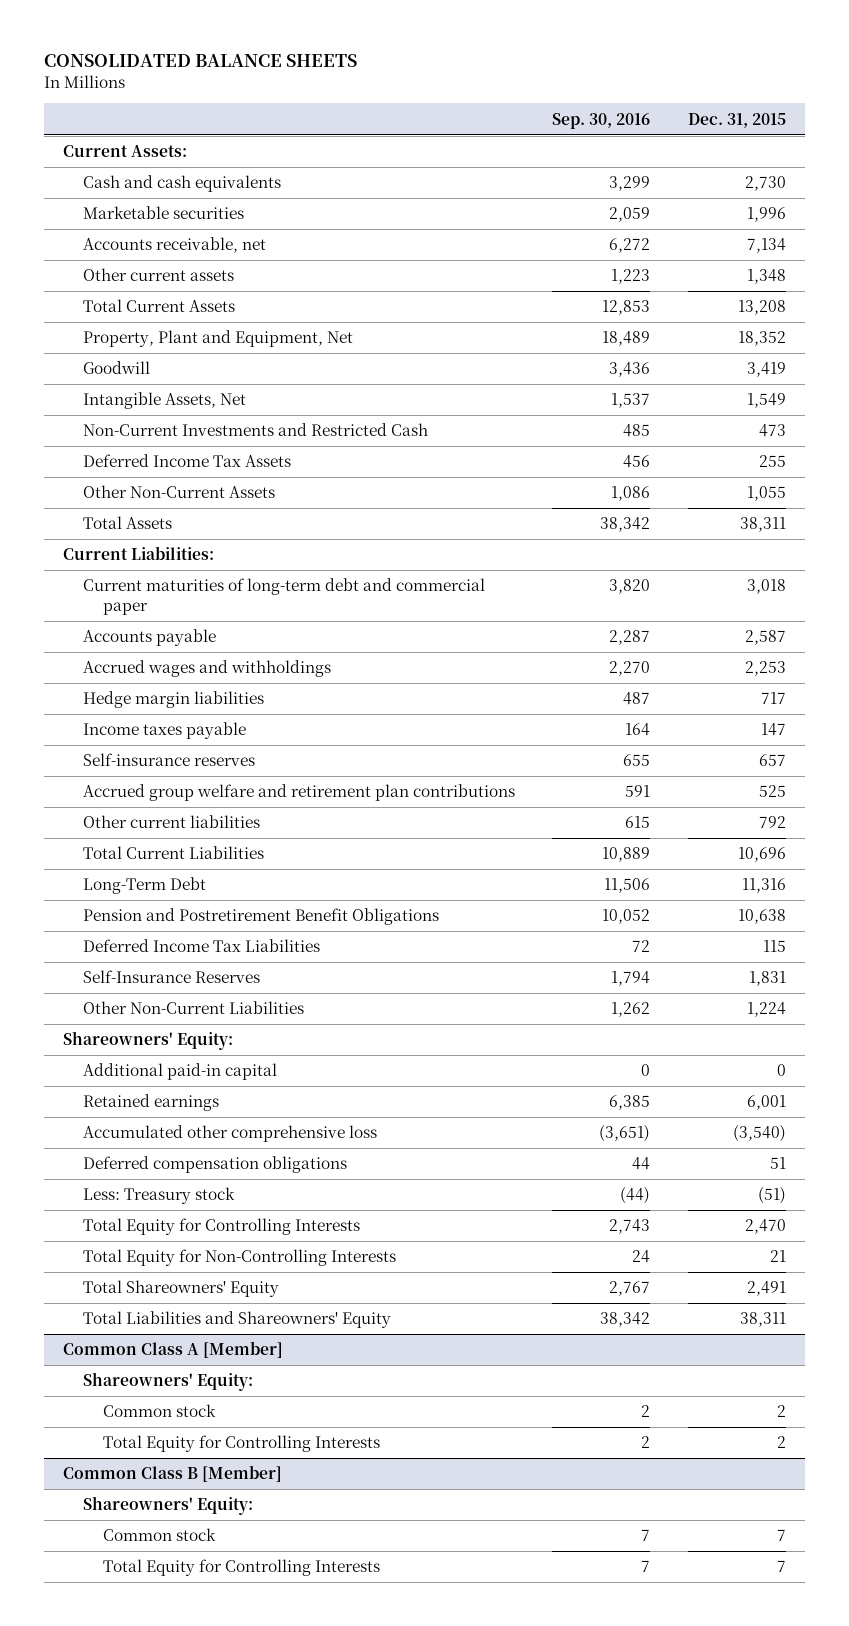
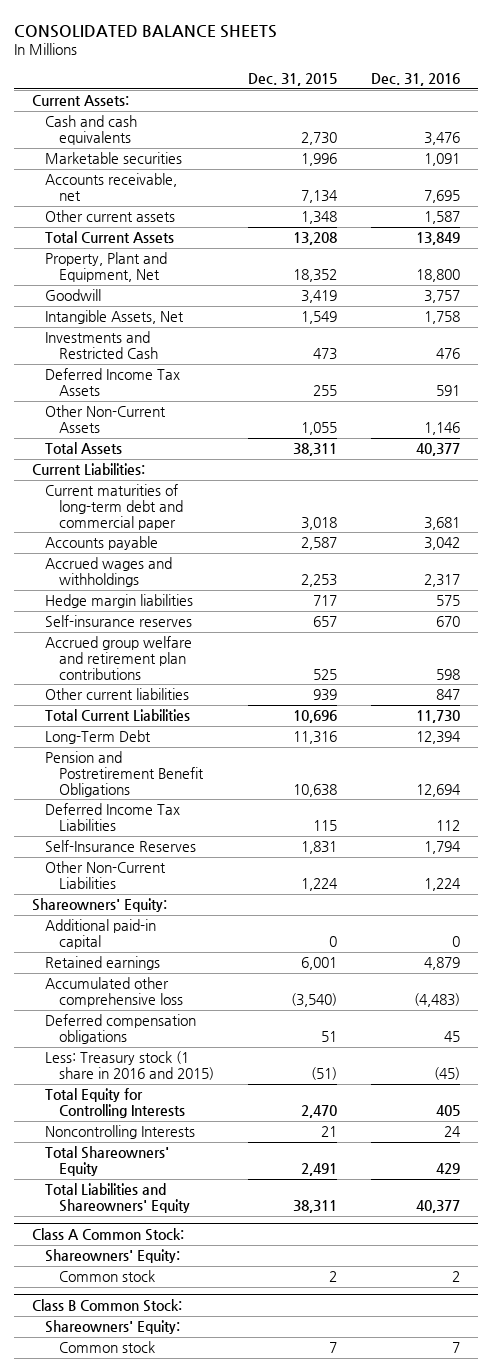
[552,112,651,129] Sep. 30, 2016 -> none
none -> [371,72,461,86] Dec. 31, 2016
[82,423,428,437] Non-Current Investments and Restricted Cash -> [45,331,158,359] Investments and Restricted Cash
[82,722,246,740] Income taxes payable -> none
[758,816,786,829] 792 -> [313,689,338,702] 939
[82,1187,235,1205] Less: Treasury stock -> [45,1051,214,1080] Less: Treasury stock (1 share in 2016 and 2015)
[82,1249,396,1267] Total Equity for Non-Controlling Interests -> [45,1125,196,1140] Noncontrolling Interests
[62,1341,283,1359] Common Class A [Member] -> [31,1228,184,1242] Class A Common Stock:
[102,1435,380,1453] Total Equity for Controlling Interests -> none
[62,1465,282,1483] Common Class B [Member] -> [31,1299,182,1313] Class B Common Stock:
[102,1559,380,1577] Total Equity for Controlling Interests -> none

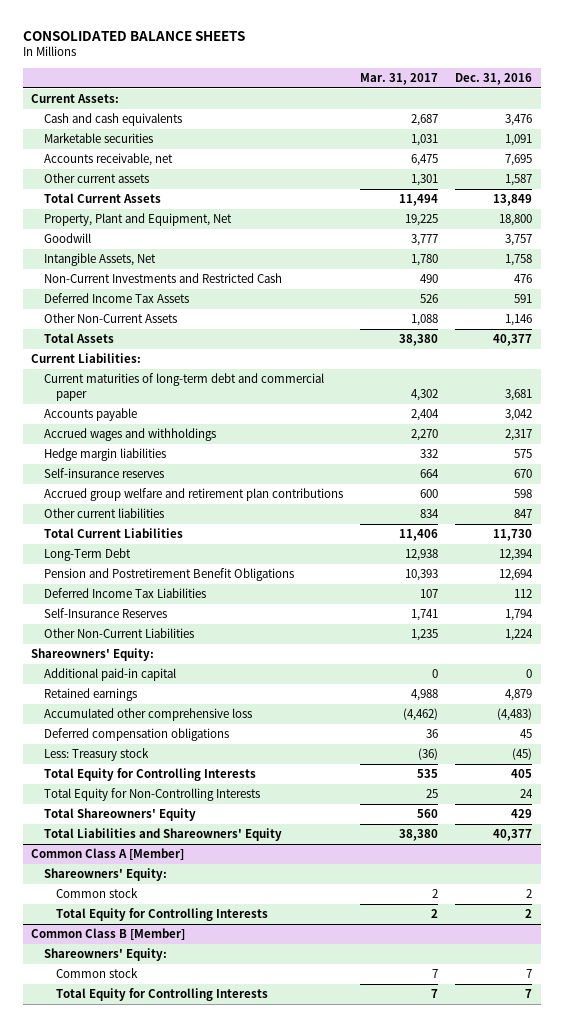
[248,72,338,86] Dec. 31, 2015 -> none
none -> [359,73,438,86] Mar. 31, 2017
[45,331,158,359] Investments and Restricted Cash -> [43,273,282,284] Non-Current Investments and Restricted Cash
[45,1051,214,1080] Less: Treasury stock (1 share in 2016 and 2015) -> [43,748,149,762] Less: Treasury stock
[45,1125,196,1140] Noncontrolling Interests -> [43,788,260,802] Total Equity for Non-Controlling Interests
[31,1228,184,1242] Class A Common Stock: -> [31,848,185,861] Common Class A [Member]
none -> [56,908,269,922] Total Equity for Controlling Interests
[31,1299,182,1313] Class B Common Stock: -> [31,928,186,941] Common Class B [Member]
none -> [56,988,269,1002] Total Equity for Controlling Interests

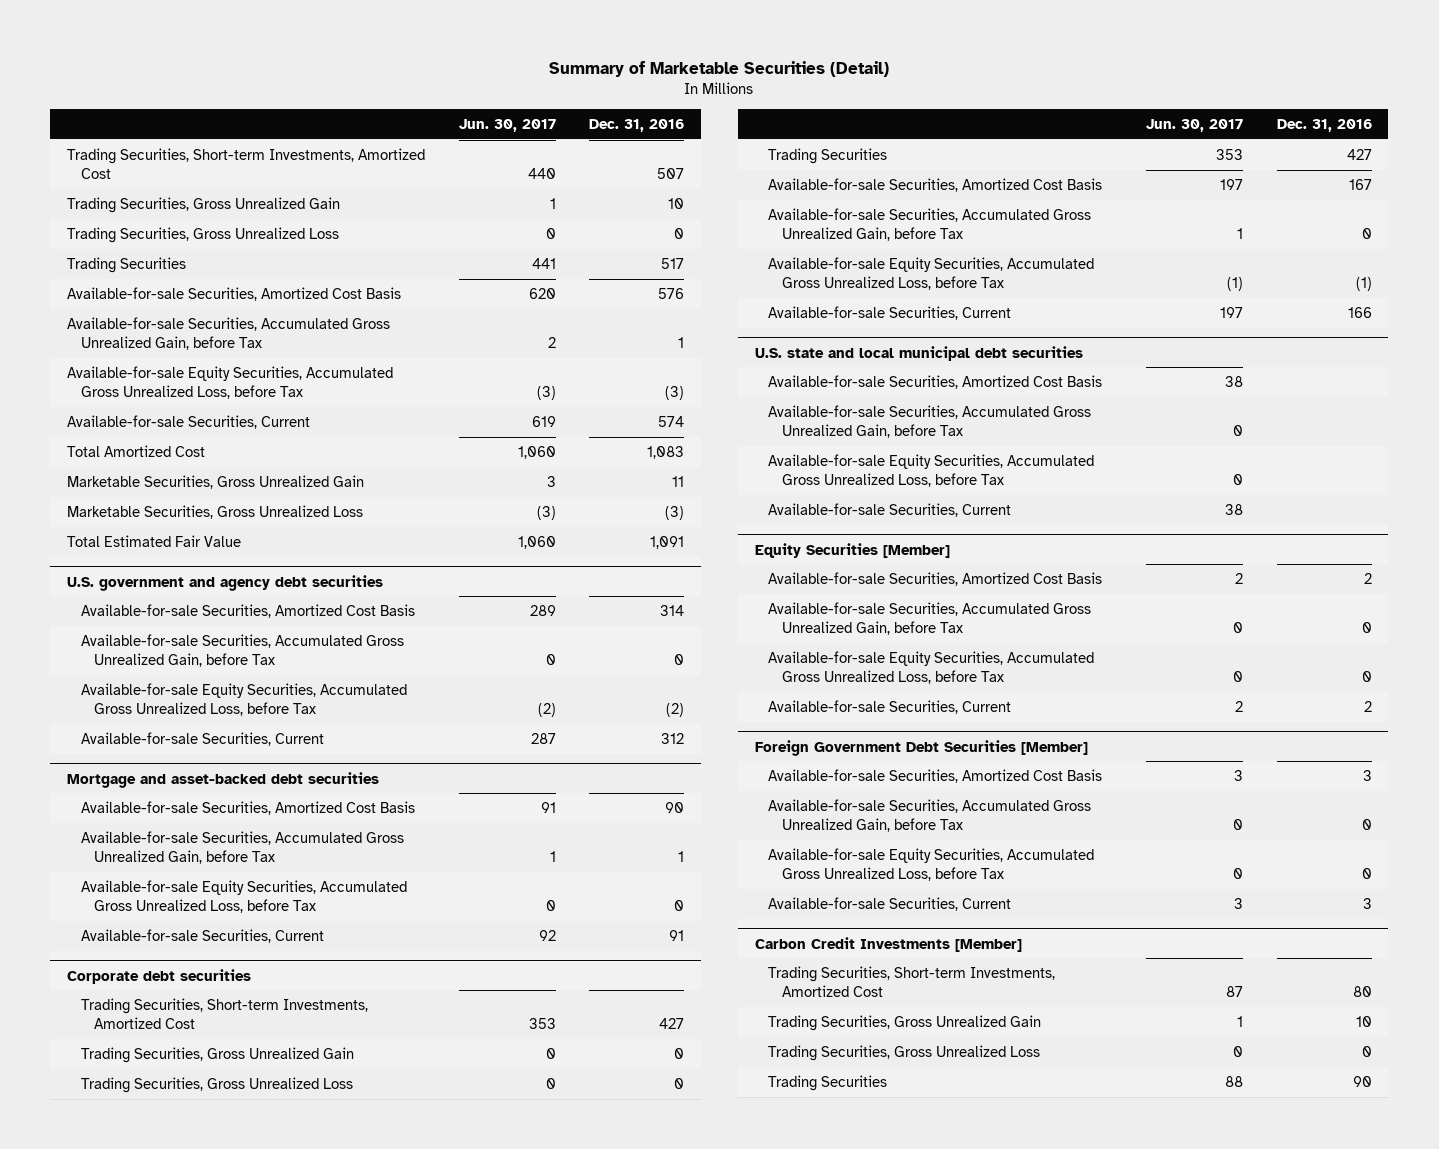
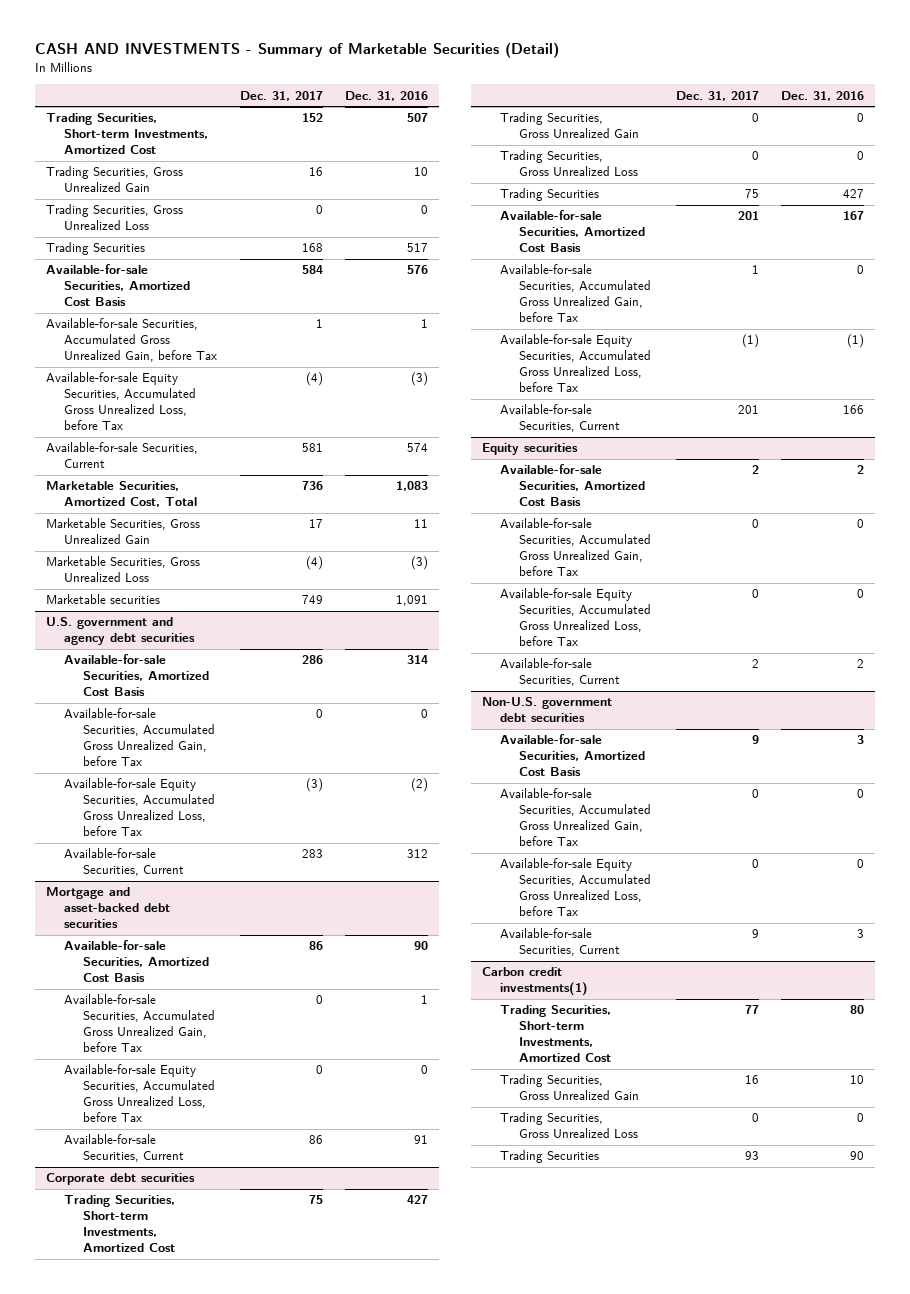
[549,60,890,77] Summary of Marketable Securities (Detail) -> [34,42,559,59] CASH AND INVESTMENTS - Summary of Marketable Securities (Detail)
[458,118,556,132] Jun. 30, 2017 -> none
none -> [239,90,323,101] Dec. 31, 2017
[67,444,206,457] Total Amortized Cost -> [45,481,198,508] Marketable Securities, Amortized Cost, Total
[67,534,242,547] Total Estimated Fair Value -> [45,594,160,605] Marketable securities
[754,345,1083,361] U.S. state and local municipal debt securities -> none
[768,374,1103,389] Available-for-sale Securities, Amortized Cost Basis -> none
[768,404,1092,439] Available-for-sale Securities, Accumulated Gross Unrealized Gain, before Tax -> none
[768,453,1095,488] Available-for-sale Equity Securities, Accumulated Gross Unrealized Loss, before Tax -> none
[768,502,1012,517] Available-for-sale Securities, Current -> none
[754,542,950,558] Equity Securities [Member] -> [482,443,579,456] Equity securities
[754,739,1088,756] Foreign Government Debt Securities [Member] -> [482,697,613,723] Non-U.S. government debt securities
[754,936,1022,952] Carbon Credit Investments [Member] -> [482,967,589,997] Carbon credit investments(1)

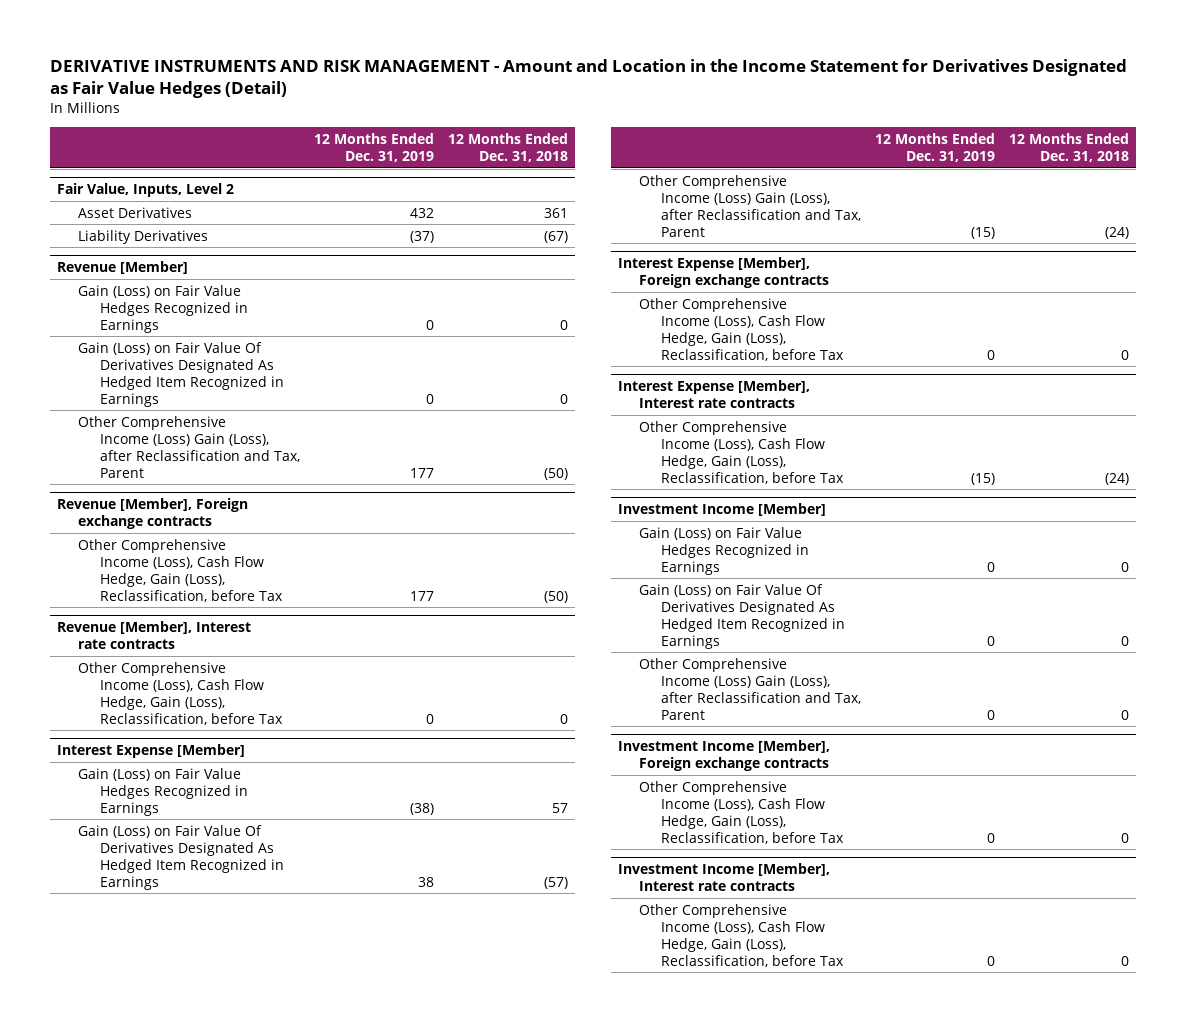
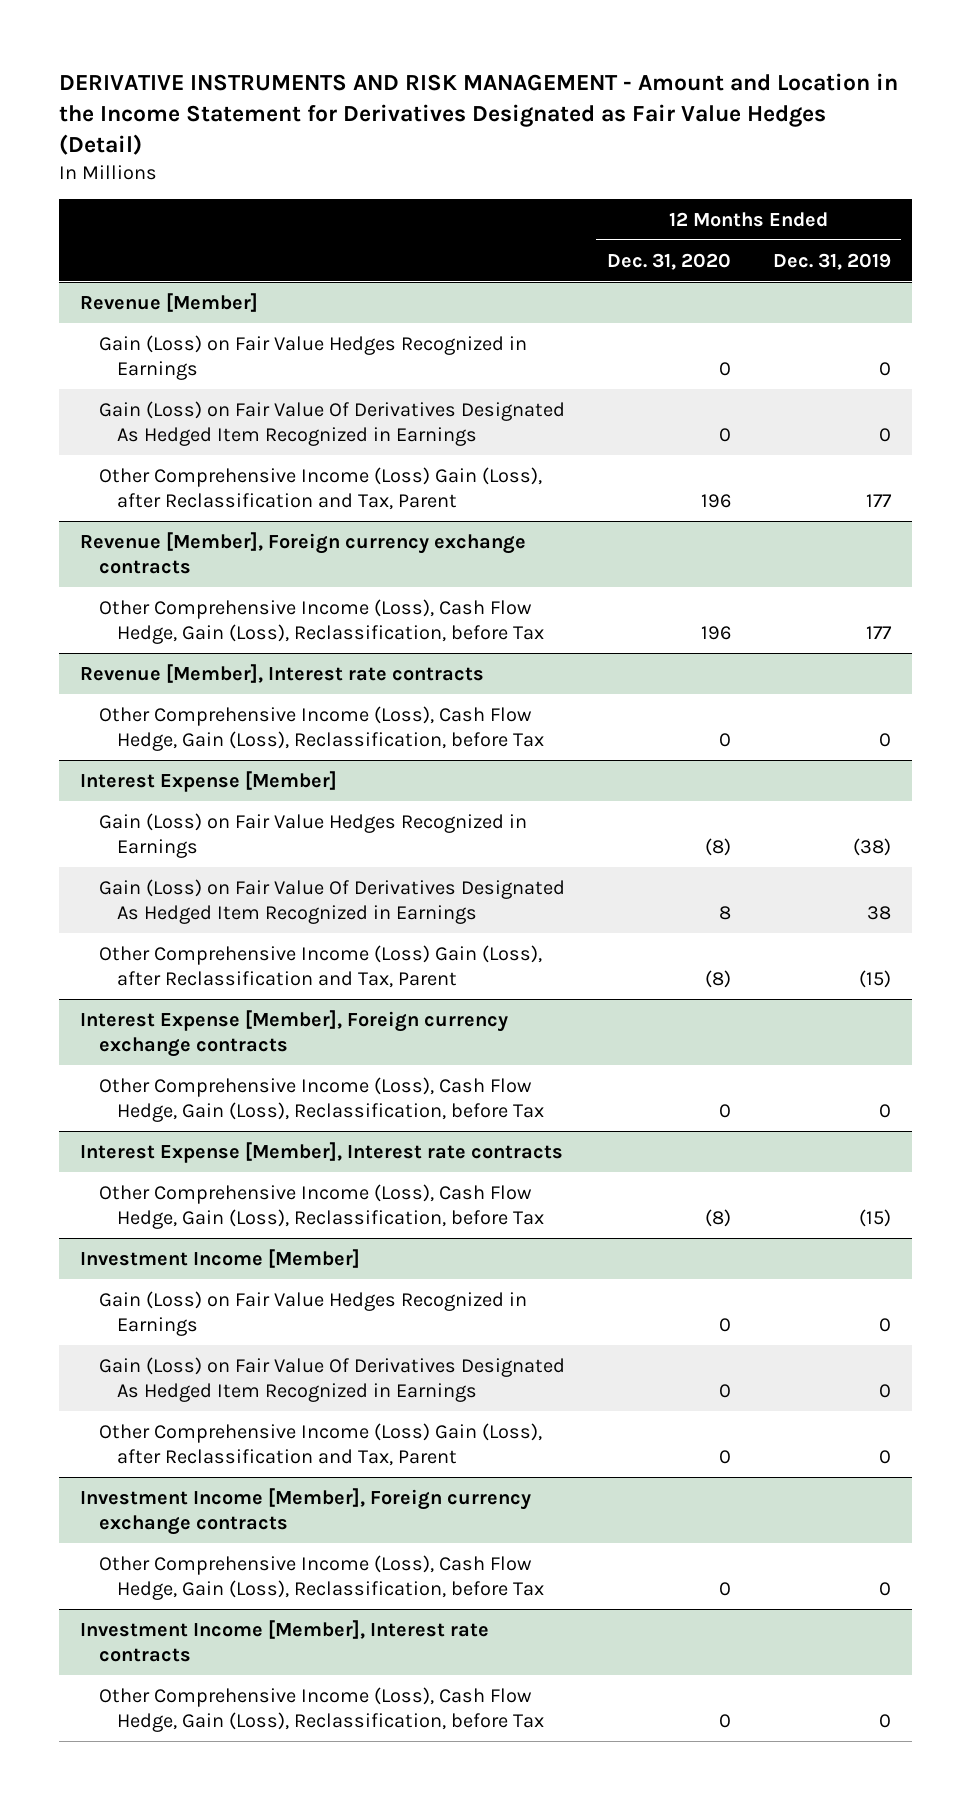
[448,132,569,162] 12 Months Ended Dec. 31, 2018 -> none
none -> [606,252,731,270] Dec. 31, 2020
[56,183,234,198] Fair Value, Inputs, Level 2 -> none
[78,206,193,218] Asset Derivatives -> none
[78,229,209,244] Liability Derivatives -> none
[56,498,248,530] Revenue [Member], Foreign exchange contracts -> [80,531,527,574] Revenue [Member], Foreign currency exchange contracts
[617,257,830,289] Interest Expense [Member], Foreign exchange contracts -> [80,1009,509,1057] Interest Expense [Member], Foreign currency exchange contracts
[617,740,830,772] Investment Income [Member], Foreign exchange contracts -> [80,1487,532,1535] Investment Income [Member], Foreign currency exchange contracts

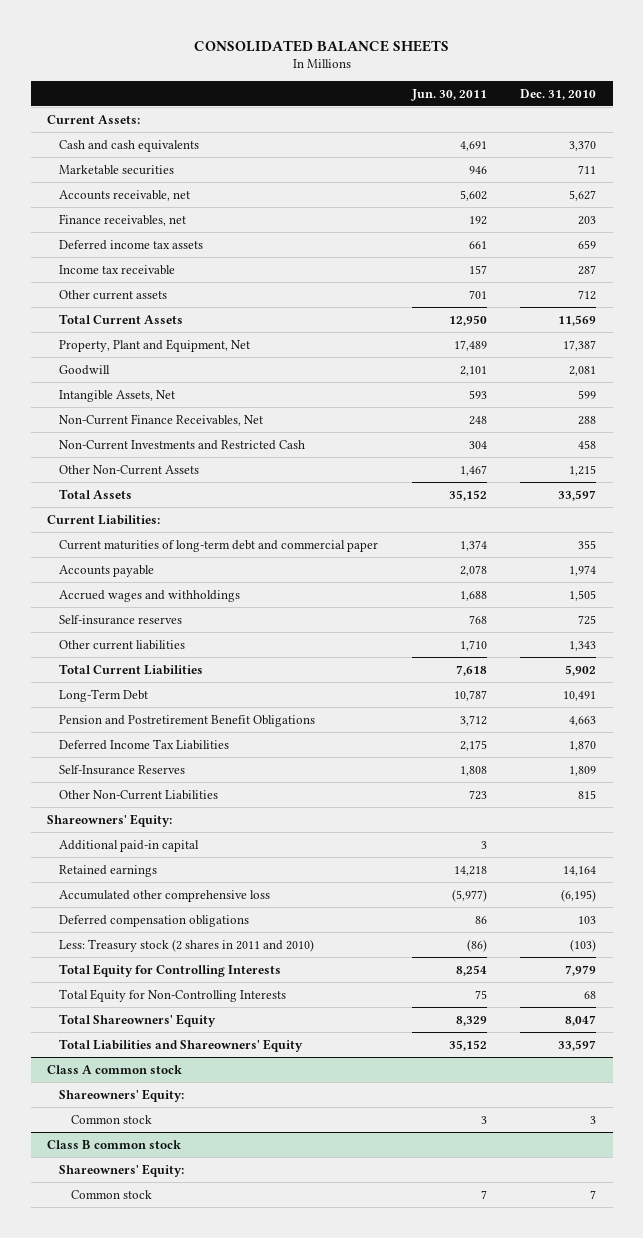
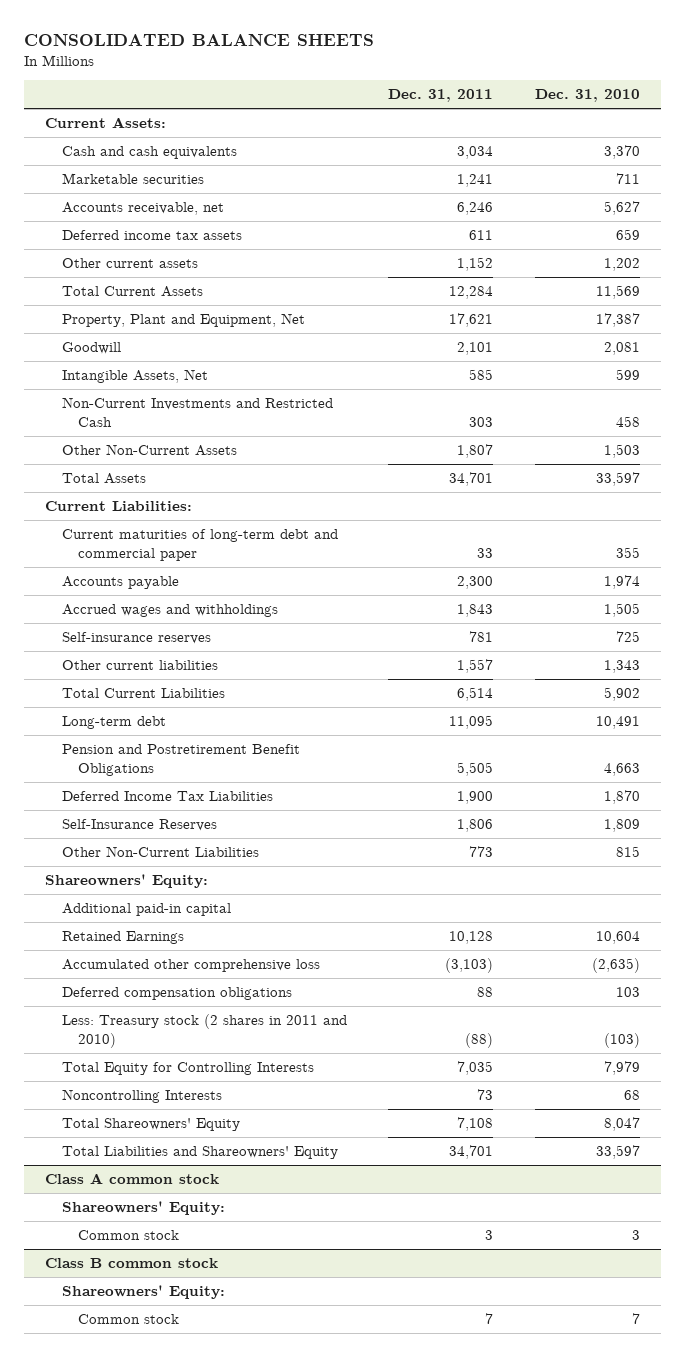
[410,88,487,101] Jun. 30, 2011 -> none
none -> [388,89,494,103] Dec. 31, 2011
[59,213,187,226] Finance receivables, net -> none
[59,264,176,275] Income tax receivable -> none
[578,289,597,300] 712 -> [603,258,640,272] 1,202
[59,413,264,426] Non-Current Finance Receivables, Net -> none
[569,464,597,476] 1,215 -> [603,444,640,459] 1,503
[59,688,149,702] Long-Term Debt -> [61,716,166,730] Long-term debt
[59,864,158,877] Retained earnings -> [61,931,184,945] Retained Earnings
[563,865,597,876] 14,164 -> [595,931,640,945] 10,604
[561,888,597,902] (6,195) -> [591,958,640,974] (2,635)
[59,988,287,1002] Total Equity for Non-Controlling Interests -> [61,1089,222,1104] Noncontrolling Interests

